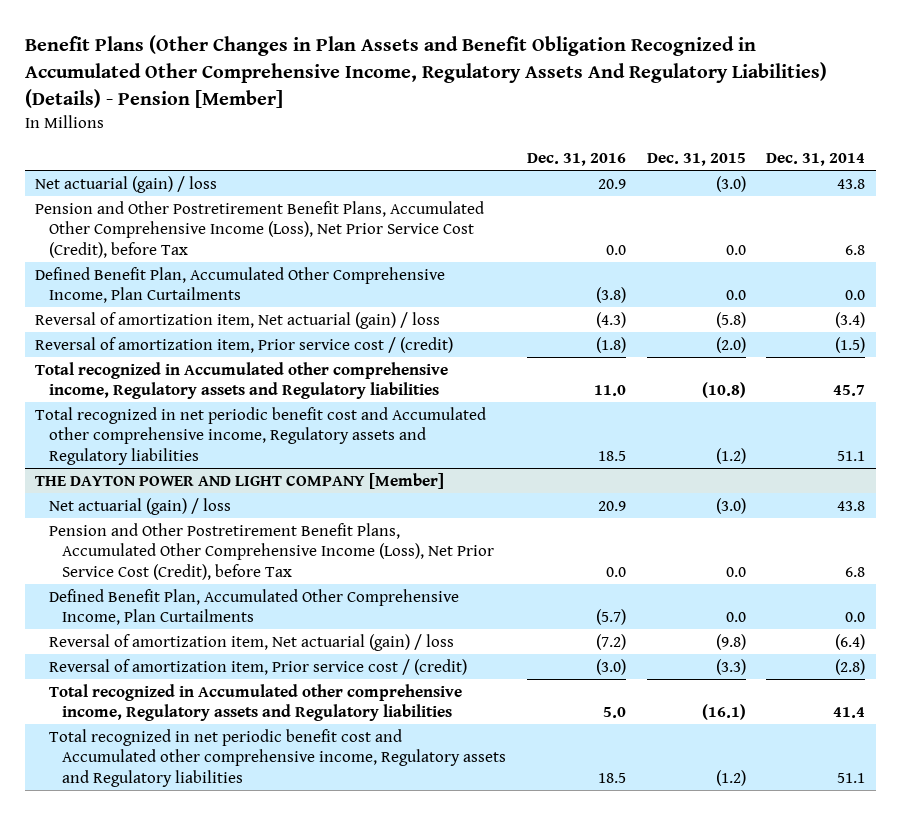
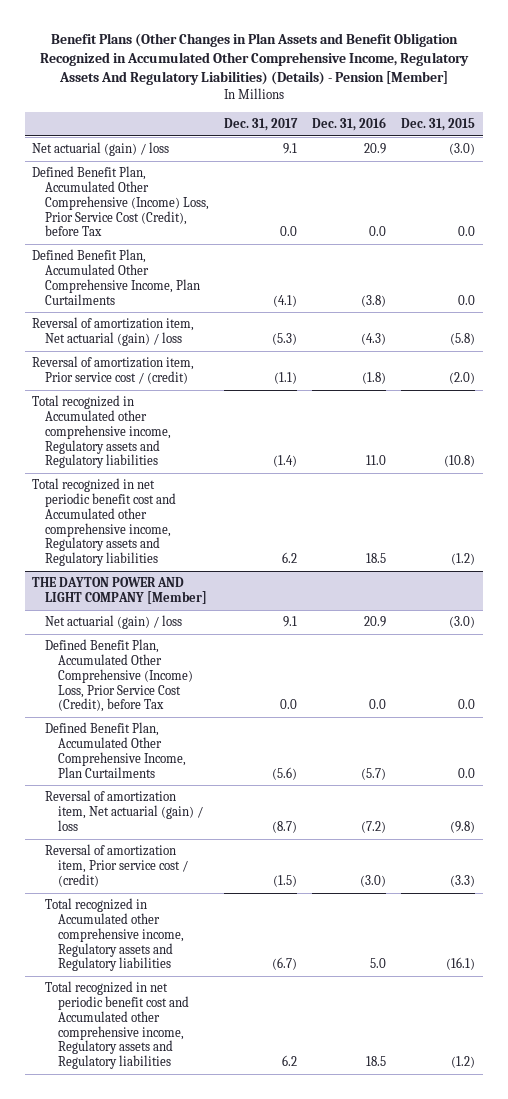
[766,153,866,167] Dec. 31, 2014 -> none
none -> [224,117,299,131] Dec. 31, 2017
[35,200,485,258] Pension and Other Postretirement Benefit Plans, Accumulated Other Comprehensive Income (Loss), Net Prior Service Cost (Credit), before Tax -> [32,166,210,237] Defined Benefit Plan, Accumulated Other Comprehensive (Income) Loss, Prior Service Cost (Credit), before Tax
[48,522,495,580] Pension and Other Postretirement Benefit Plans, Accumulated Other Comprehensive Income (Loss), Net Prior Service Cost (Credit), before Tax -> [45,639,194,713] Defined Benefit Plan, Accumulated Other Comprehensive (Income) Loss, Prior Service Cost (Credit), before Tax

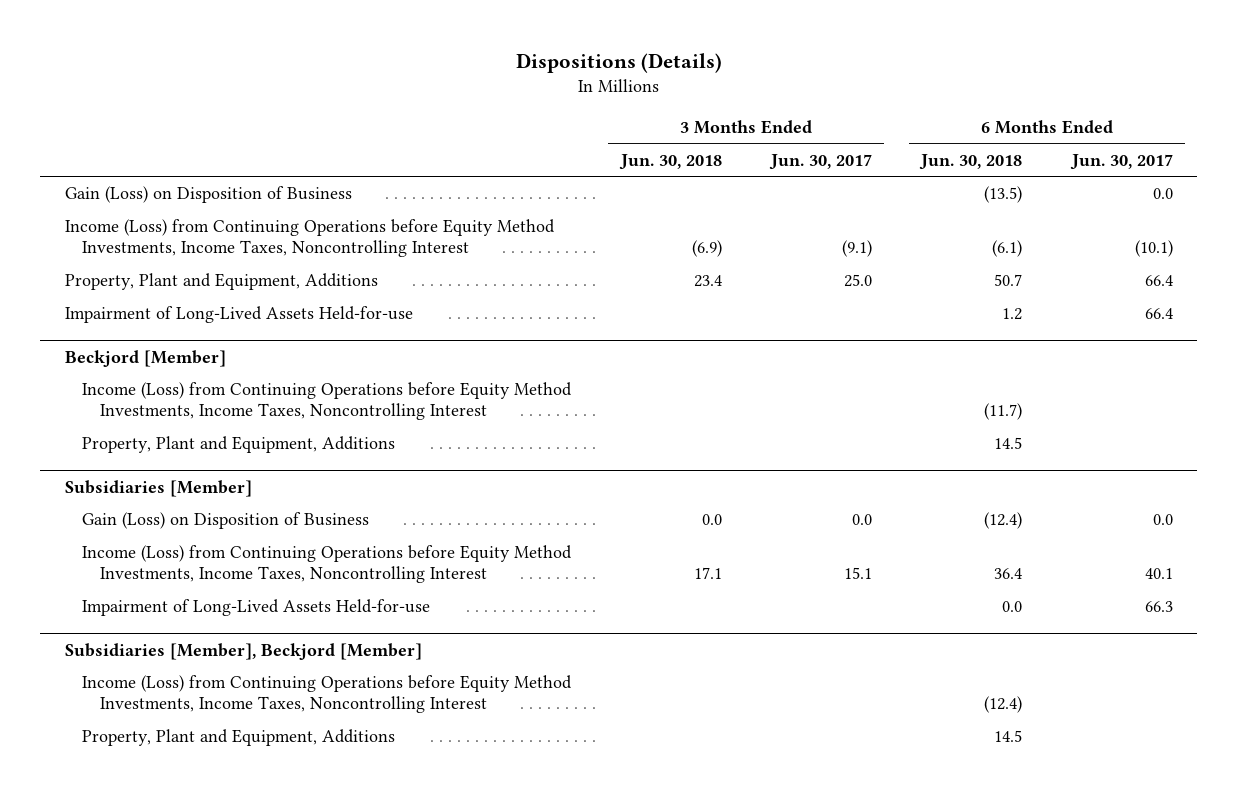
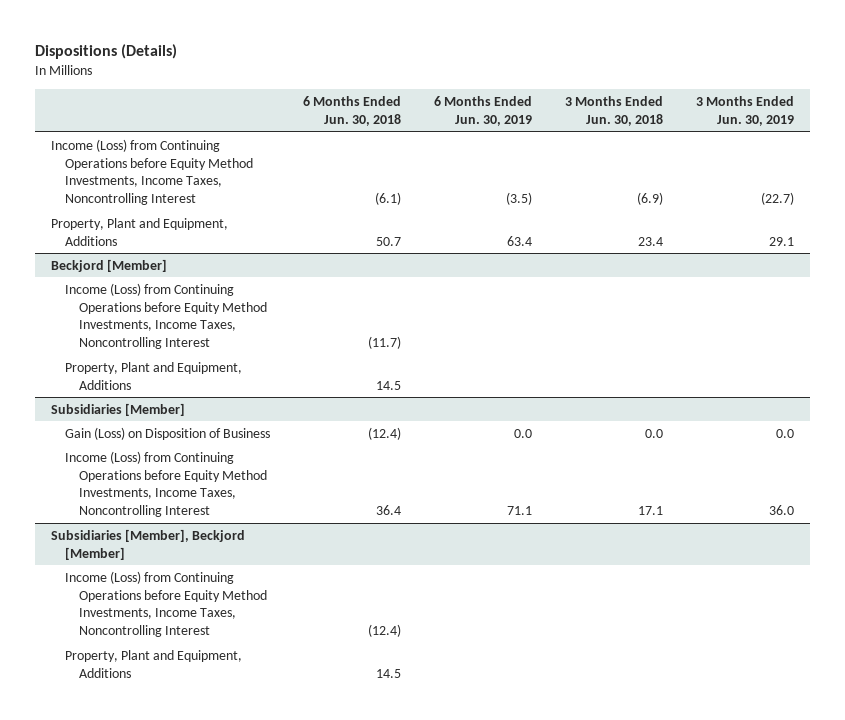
[769,153,873,170] Jun. 30, 2017 -> none
[1069,153,1173,170] Jun. 30, 2017 -> none
none -> [434,96,533,126] 6 Months Ended Jun. 30, 2019
none -> [695,96,794,126] 3 Months Ended Jun. 30, 2019
[64,186,352,204] Gain (Loss) on Disposition of Business -> none
[64,306,413,324] Impairment of Long-Lived Assets Held-for-use -> none
[82,599,431,617] Impairment of Long-Lived Assets Held-for-use -> none

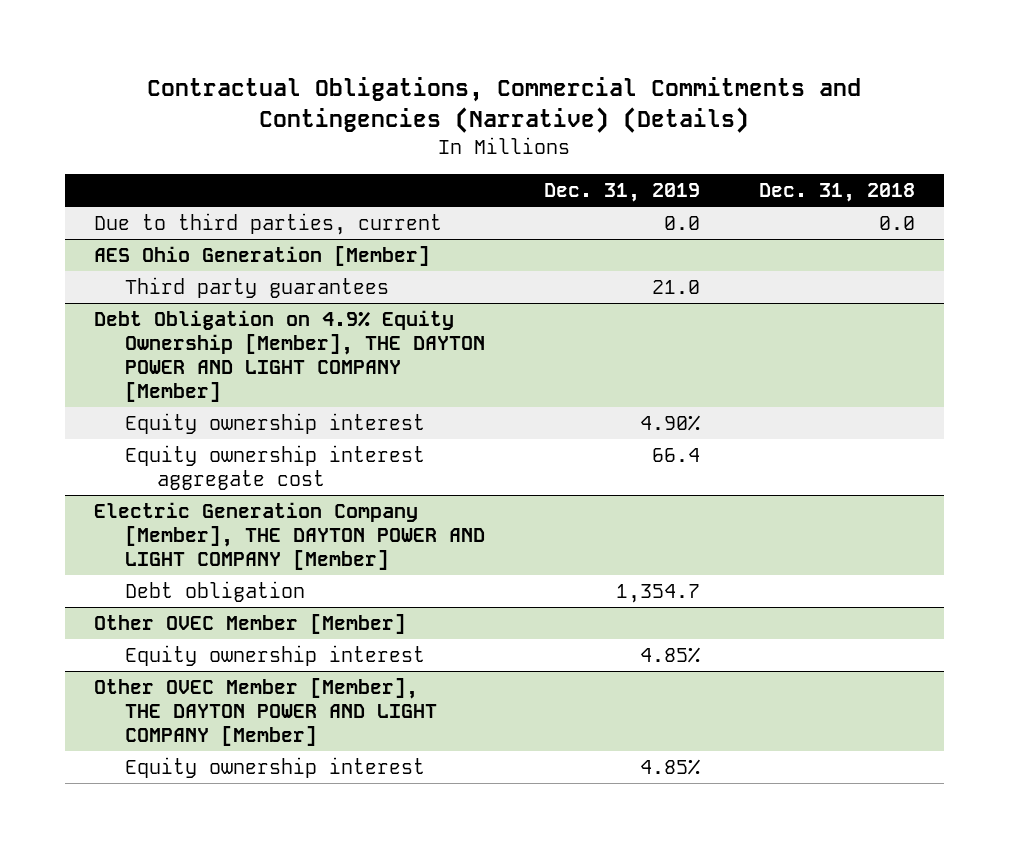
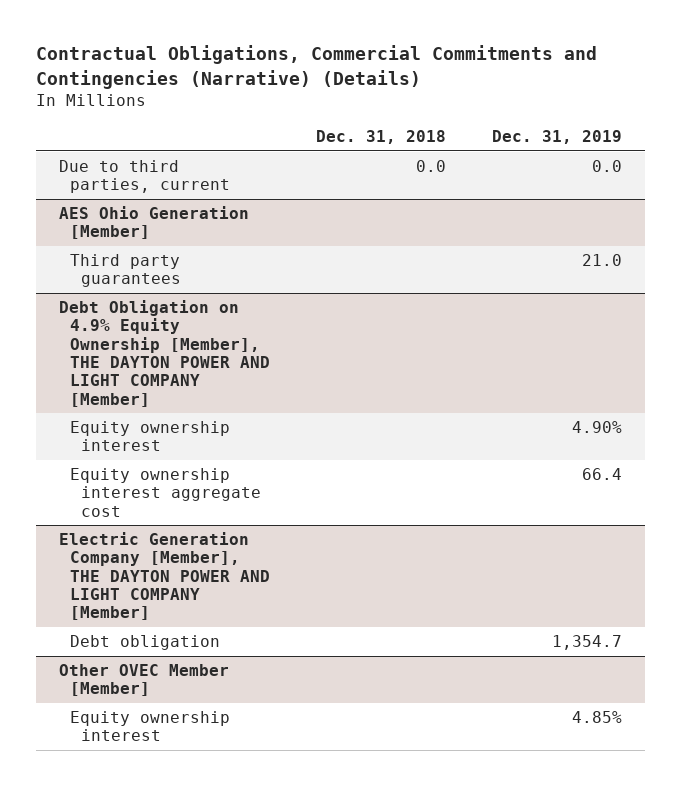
[93,678,438,746] Other OVEC Member [Member], THE DAYTON POWER AND LIGHT COMPANY [Member] -> none
[125,757,426,779] Equity ownership interest -> none

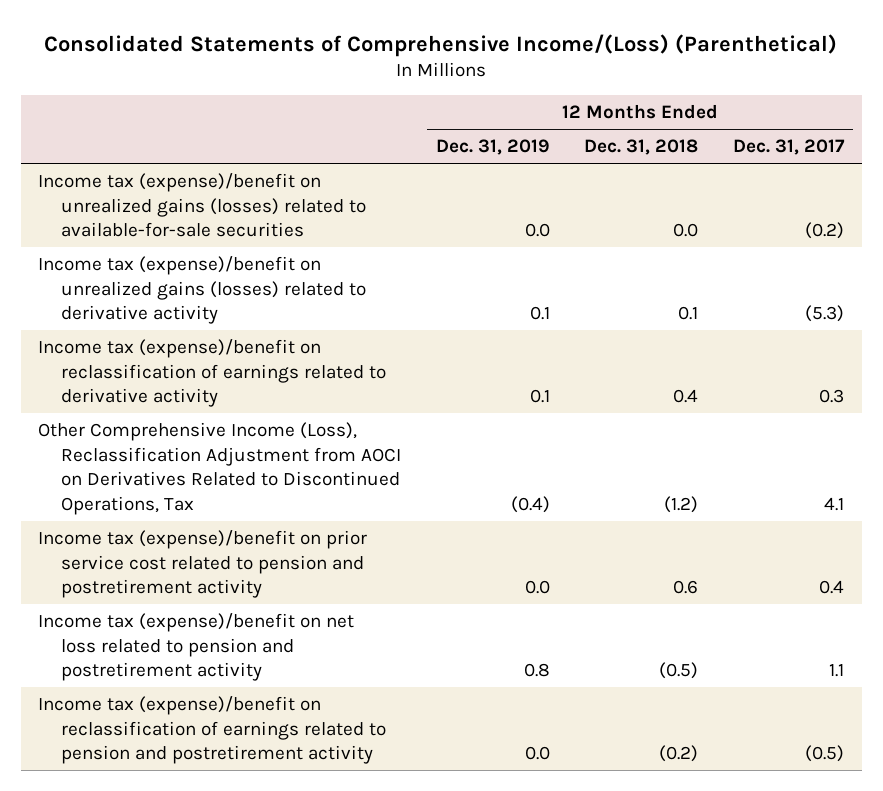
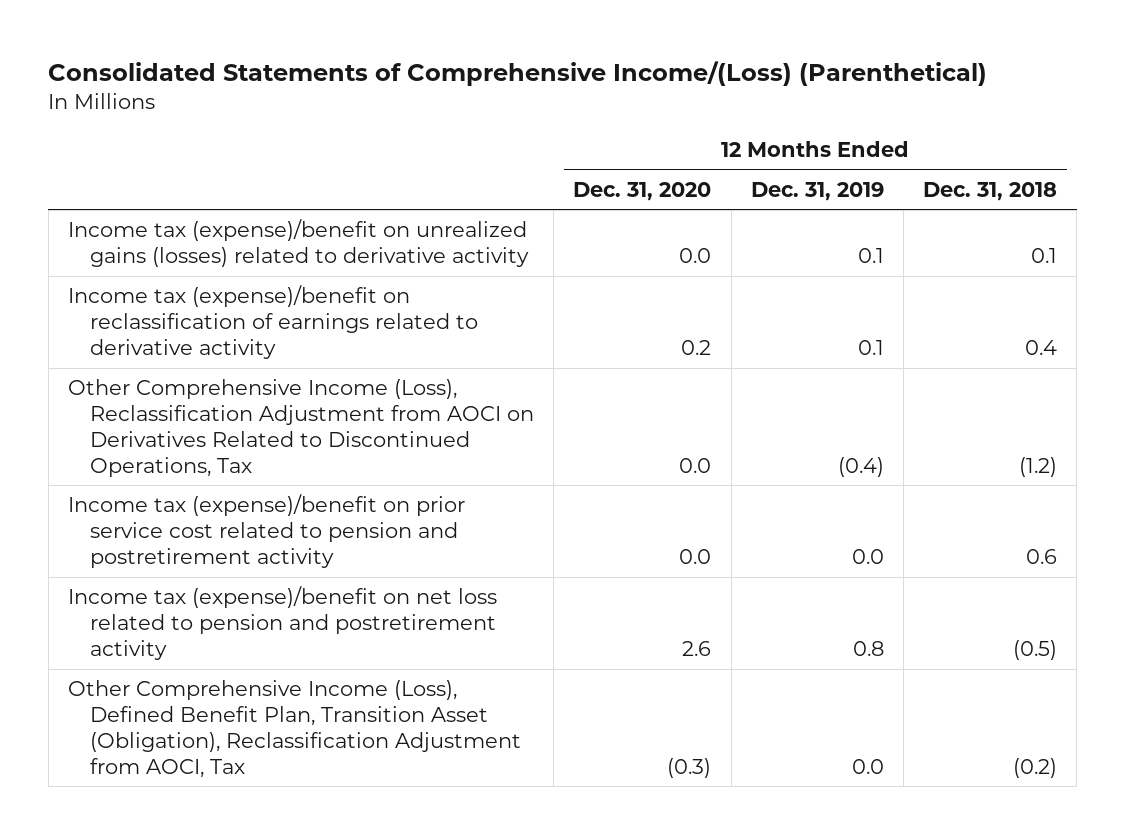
[733,139,846,156] Dec. 31, 2017 -> none
none -> [573,181,712,201] Dec. 31, 2020
[38,172,366,238] Income tax (expense)/benefit on unrealized gains (losses) related to available-for-sale securities -> none
[38,695,386,765] Income tax (expense)/benefit on reclassification of earnings related to pension and postretirement activity -> [67,680,522,778] Other Comprehensive Income (Loss), Defined Benefit Plan, Transition Asset (Obligation), Reclassification Adjustment from AOCI, Tax

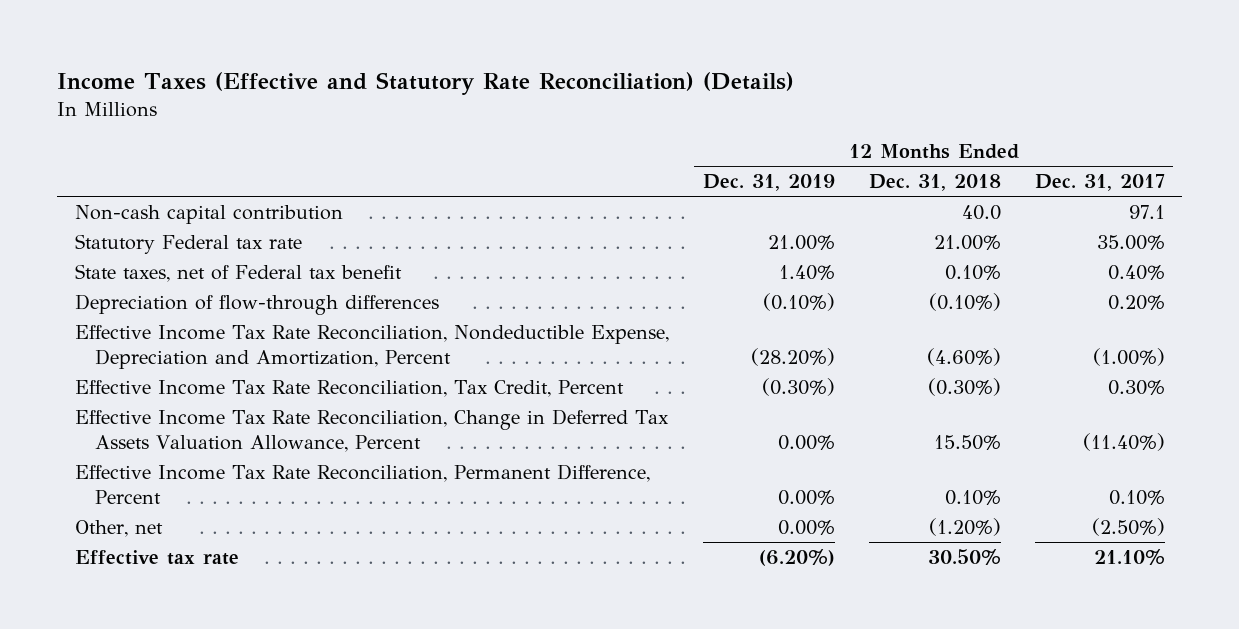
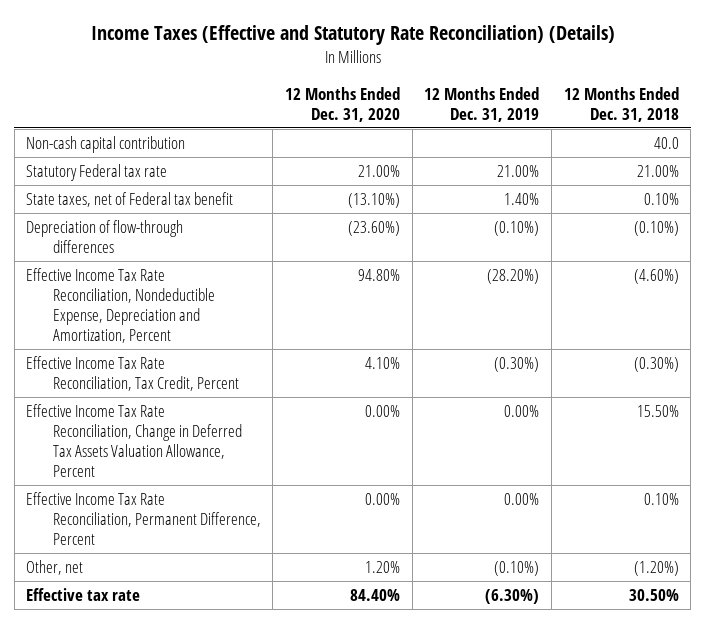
[1034,174,1165,192] Dec. 31, 2017 -> none
none -> [285,86,401,122] 12 Months Ended Dec. 31, 2020
[777,520,835,536] 0.00% -> [494,561,540,577] (0.10%)
[758,549,835,567] (6.20%) -> [485,589,540,605] (6.30%)

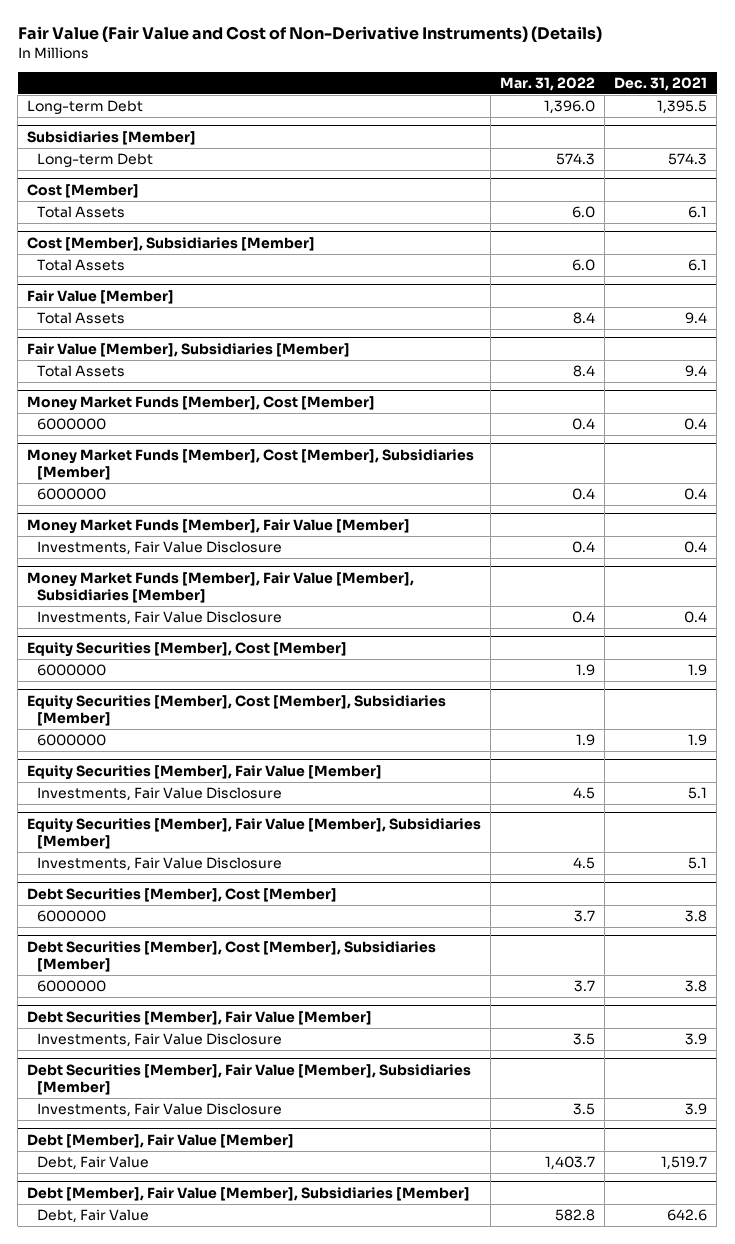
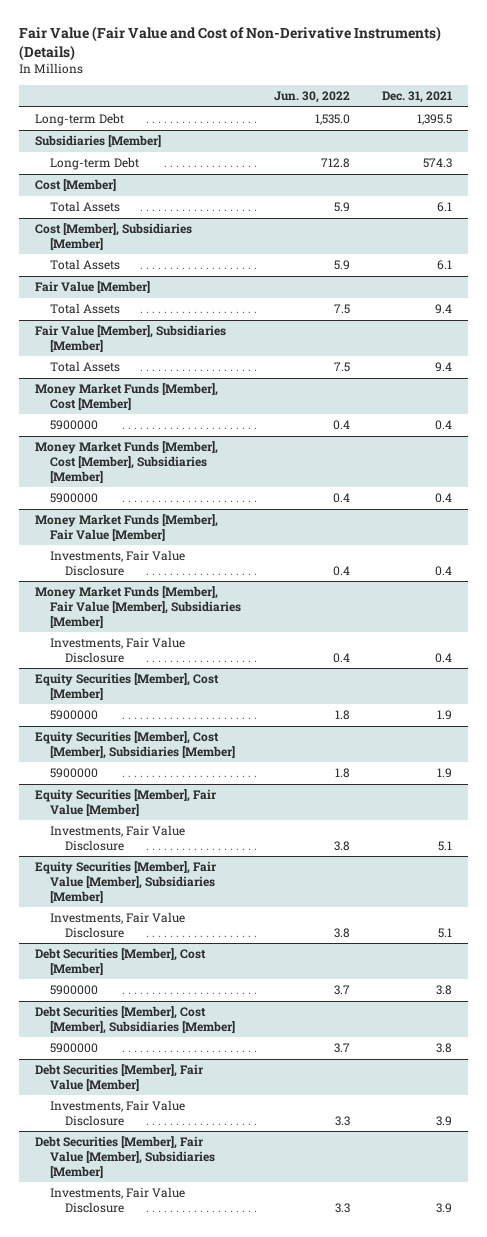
[500,76,596,91] Mar. 31, 2022 -> none
none -> [273,91,350,104] Jun. 30, 2022
[37,418,107,431] 6000000 -> [50,420,99,431] 5900000
[37,488,107,501] 6000000 -> [50,493,99,504] 5900000
[37,664,107,677] 6000000 -> [50,710,99,721] 5900000
[37,734,107,747] 6000000 -> [50,768,99,779] 5900000
[37,910,107,923] 6000000 -> [50,985,99,996] 5900000
[37,980,107,993] 6000000 -> [50,1043,99,1054] 5900000
[27,1133,295,1148] Debt [Member], Fair Value [Member] -> none
[37,1156,150,1171] Debt, Fair Value -> none
[27,1186,471,1201] Debt [Member], Fair Value [Member], Subsidiaries [Member] -> none
[37,1209,150,1224] Debt, Fair Value -> none

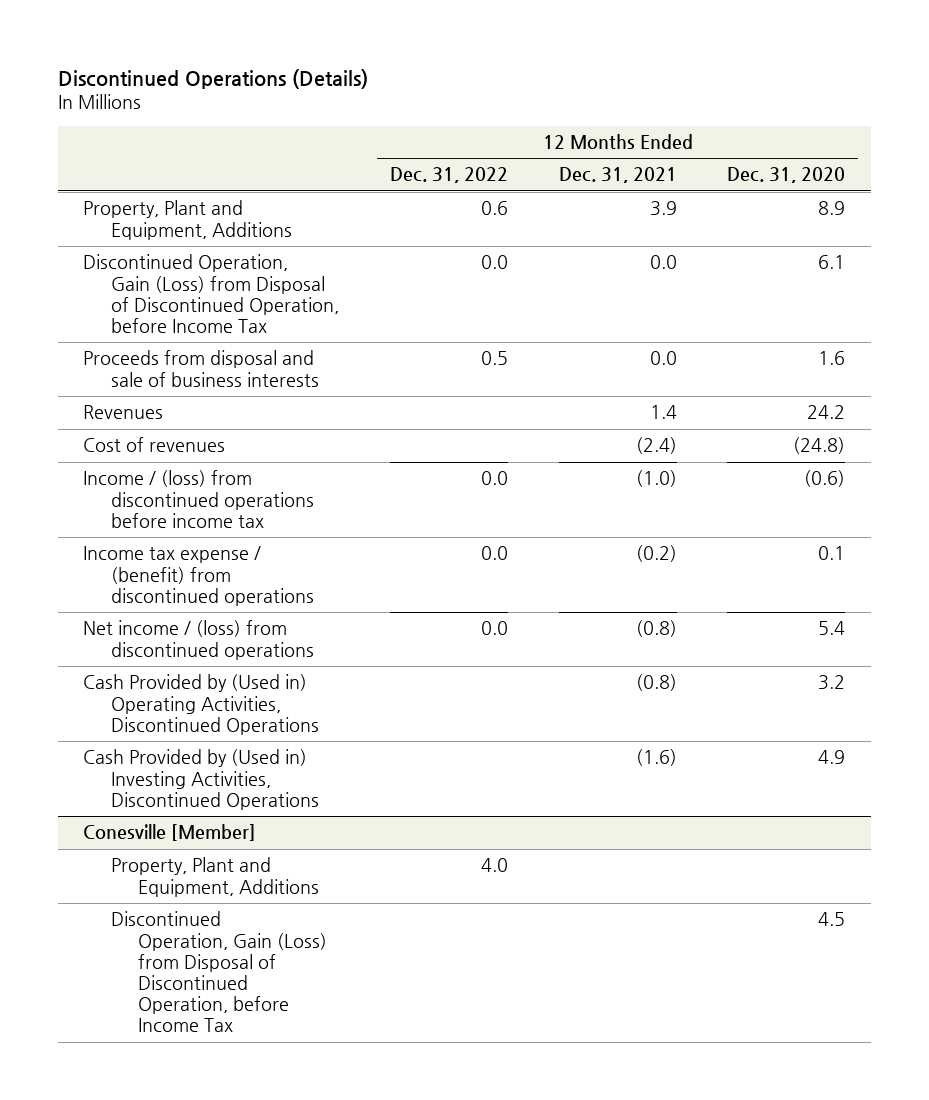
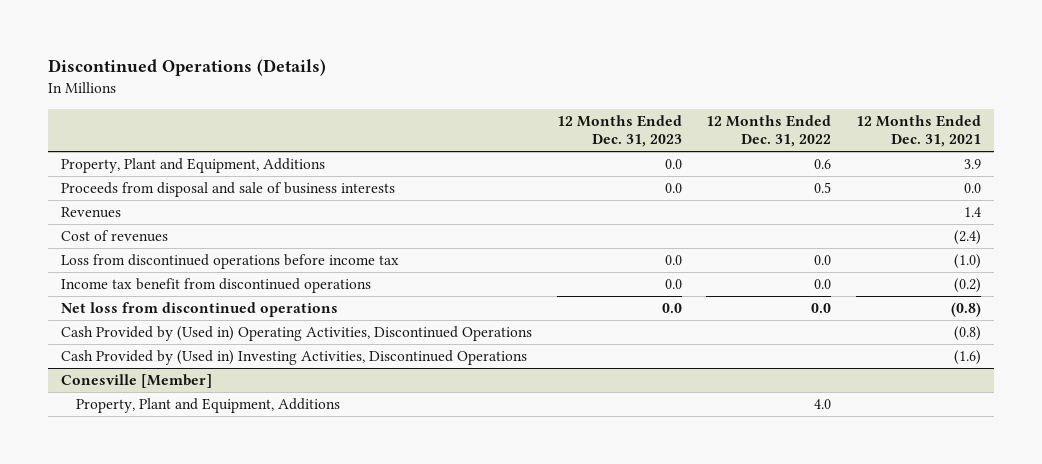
[727,167,846,184] Dec. 31, 2020 -> none
none -> [556,114,682,148] 12 Months Ended Dec. 31, 2023
[83,254,339,333] Discontinued Operation, Gain (Loss) from Disposal of Discontinued Operation, before Income Tax -> none
[83,470,314,528] Income / (loss) from discontinued operations before income tax -> [60,253,399,269] Loss from discontinued operations before income tax
[83,546,314,606] Income tax expense / (benefit) from discontinued operations -> [60,277,371,293] Income tax benefit from discontinued operations
[83,620,314,660] Net income / (loss) from discontinued operations -> [60,301,338,317] Net loss from discontinued operations
[110,911,328,1033] Discontinued Operation, Gain (Loss) from Disposal of Discontinued Operation, before Income Tax -> none

